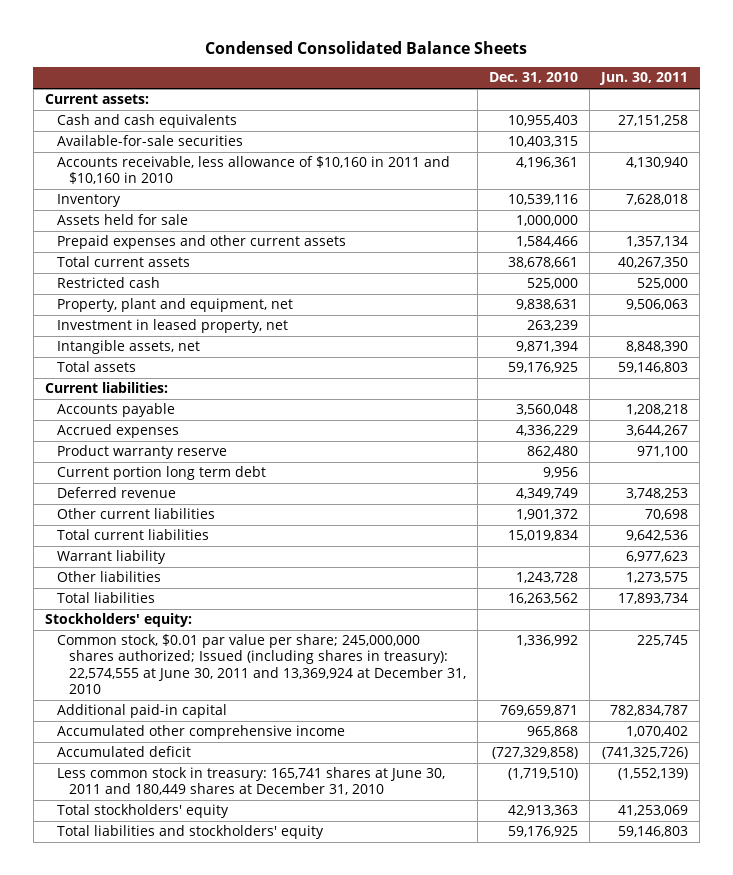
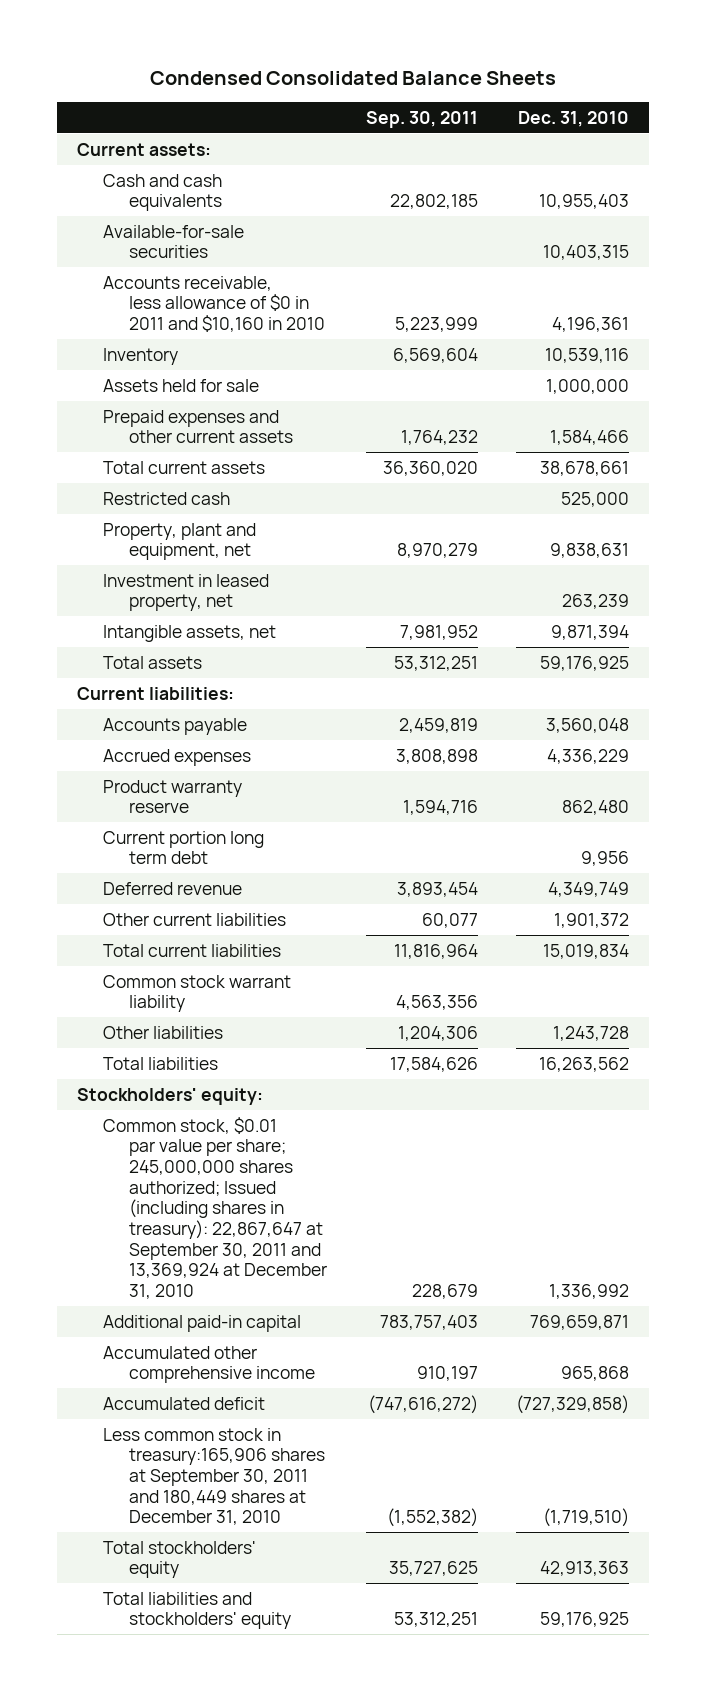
[599,72,689,86] Jun. 30, 2011 -> none
none -> [365,110,478,128] Sep. 30, 2011
[56,156,450,185] Accounts receivable, less allowance of $10,160 in 2011 and $10,160 in 2010 -> [102,275,326,333] Accounts receivable, less allowance of $0 in 2011 and $10,160 in 2010
[56,550,166,565] Warrant liability -> [102,974,291,1013] Common stock warrant liability
[56,634,466,694] Common stock, $0.01 par value per share; 245,000,000 shares authorized; Issued (including shares in treasury): 22,574,555 at June 30, 2011 and 13,369,924 at December 31, 2010 -> [102,1116,328,1299] Common stock, $0.01 par value per share; 245,000,000 shares authorized; Issued (including shares in treasury): 22,867,647 at September 30, 2011 and 13,369,924 at December 31, 2010
[56,767,445,796] Less common stock in treasury: 165,741 shares at June 30, 2011 and 180,449 shares at December 31, 2010 -> [102,1427,326,1526] Less common stock in treasury:165,906 shares at September 30, 2011 and 180,449 shares at December 31, 2010

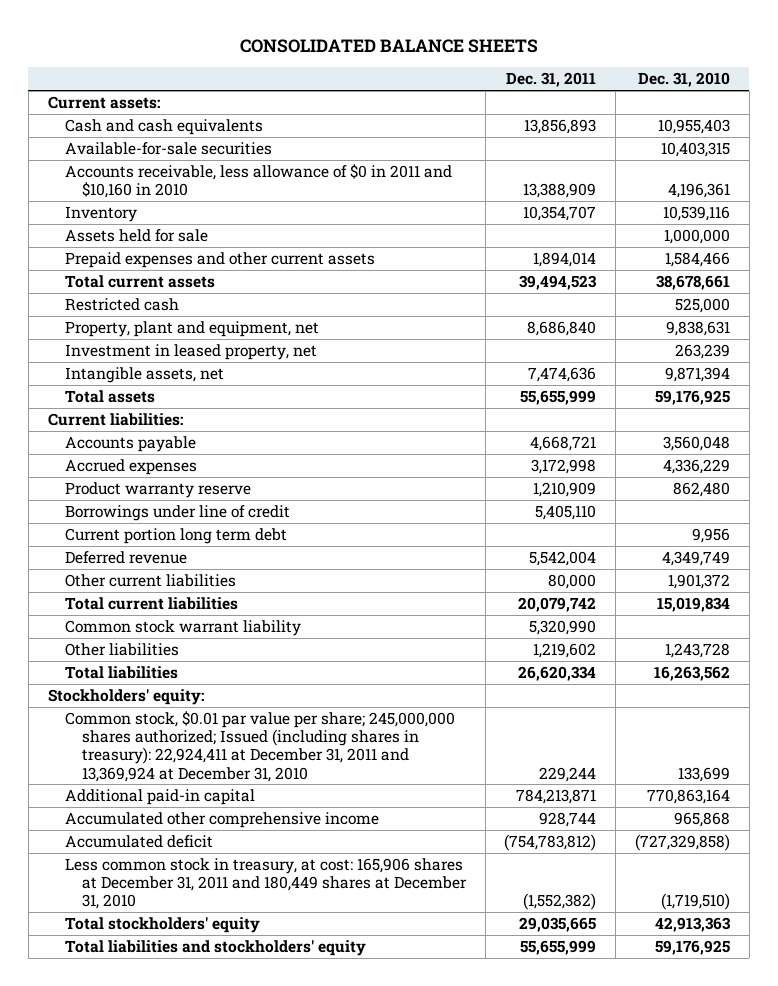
[150,70,557,85] Condensed Consolidated Balance Sheets -> [239,39,538,54] CONSOLIDATED BALANCE SHEETS
[365,110,478,128] Sep. 30, 2011 -> none
none -> [506,72,597,88] Dec. 31, 2011
none -> [64,504,290,521] Borrowings under line of credit
[102,1116,328,1299] Common stock, $0.01 par value per share; 245,000,000 shares authorized; Issued (including shares in treasury): 22,867,647 at September 30, 2011 and 13,369,924 at December 31, 2010 -> [64,710,455,782] Common stock, $0.01 par value per share; 245,000,000 shares authorized; Issued (including shares in treasury): 22,924,411 at December 31, 2011 and 13,369,924 at December 31, 2010
[549,1283,630,1299] 1,336,992 -> [677,766,730,782] 133,699
[530,1314,630,1330] 769,659,871 -> [646,788,730,804] 770,863,164
[102,1427,326,1526] Less common stock in treasury:165,906 shares at September 30, 2011 and 180,449 shares at December 31, 2010 -> [64,857,467,910] Less common stock in treasury, at cost: 165,906 shares at December 31, 2011 and 180,449 shares at December 31, 2010

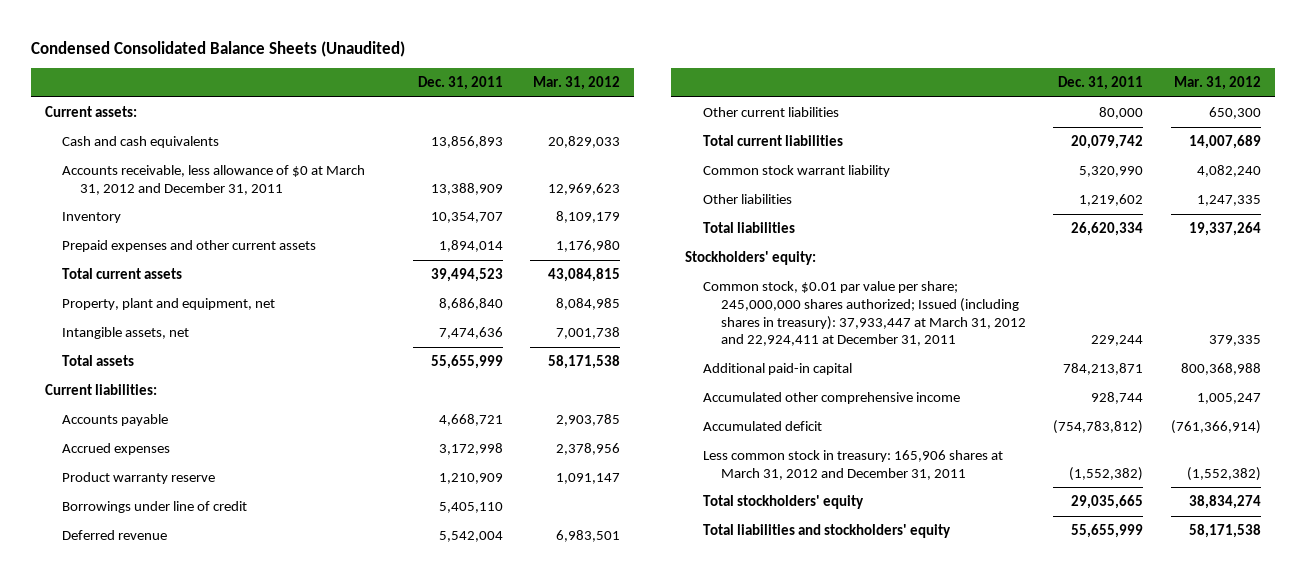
[239,39,538,54] CONSOLIDATED BALANCE SHEETS -> [30,40,405,57] Condensed Consolidated Balance Sheets (Unaudited)
[637,72,730,88] Dec. 31, 2010 -> none
none -> [533,76,621,91] Mar. 31, 2012
[64,141,272,155] Available-for-sale securities -> none
[64,163,452,199] Accounts receivable, less allowance of $0 in 2011 and $10,160 in 2010 -> [62,165,366,195] Accounts receivable, less allowance of $0 at March 31, 2012 and December 31, 2011
[64,228,208,242] Assets held for sale -> none
[64,297,179,311] Restricted cash -> none
[64,343,317,360] Investment in leased property, net -> none
[64,527,287,544] Current portion long term debt -> none
[64,710,455,782] Common stock, $0.01 par value per share; 245,000,000 shares authorized; Issued (including shares in treasury): 22,924,411 at December 31, 2011 and 13,369,924 at December 31, 2010 -> [702,281,1026,347] Common stock, $0.01 par value per share; 245,000,000 shares authorized; Issued (including shares in treasury): 37,933,447 at March 31, 2012 and 22,924,411 at December 31, 2011
[64,857,467,910] Less common stock in treasury, at cost: 165,906 shares at December 31, 2011 and 180,449 shares at December 31, 2010 -> [702,450,1003,480] Less common stock in treasury: 165,906 shares at March 31, 2012 and December 31, 2011

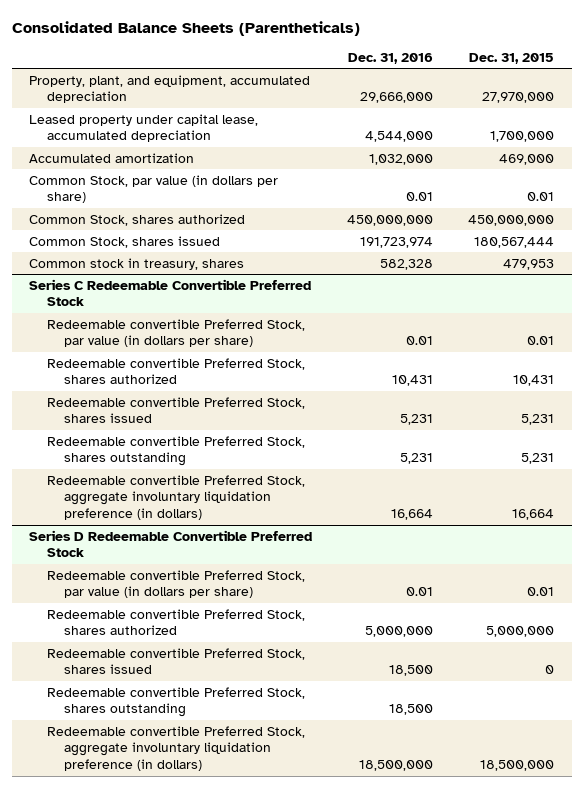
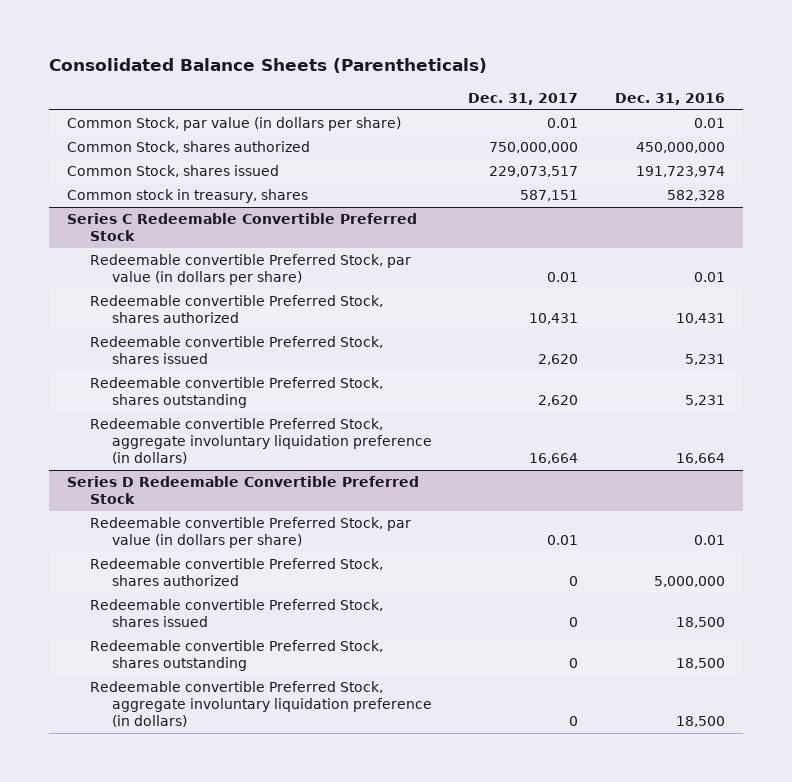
[469,52,555,64] Dec. 31, 2015 -> none
none -> [468,92,579,105] Dec. 31, 2017
[29,74,311,104] Property, plant, and equipment, accumulated depreciation -> none
[29,113,259,143] Leased property under capital lease, accumulated depreciation -> none
[29,152,195,163] Accumulated amortization -> none
[359,760,434,772] 18,500,000 -> [675,716,725,728] 18,500

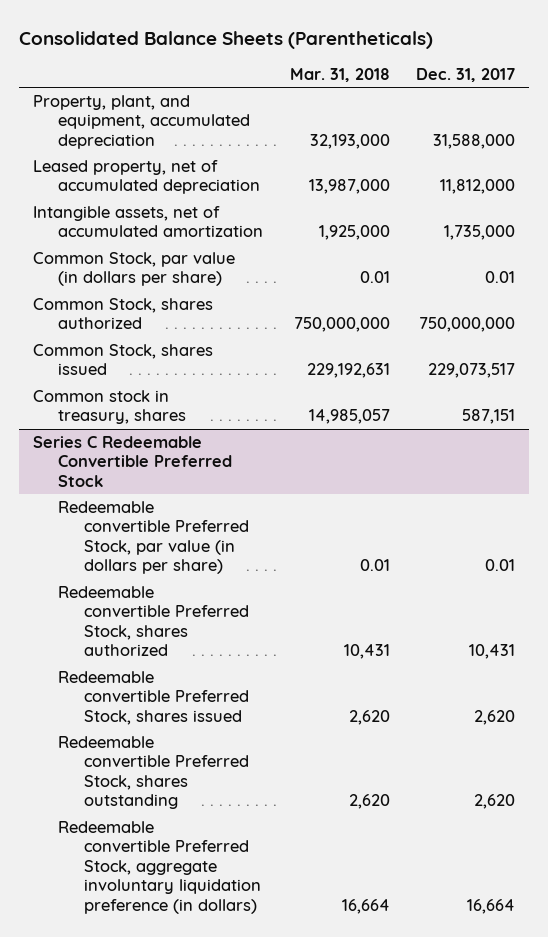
[614,92,725,105] Dec. 31, 2016 -> none
none -> [289,68,390,83] Mar. 31, 2018
none -> [32,94,251,149] Property, plant, and equipment, accumulated depreciation
none -> [32,159,261,195] Leased property, net of accumulated depreciation
none -> [32,205,264,238] Intangible assets, net of accumulated amortization
[67,476,420,505] Series D Redeemable Convertible Preferred Stock -> none
[89,517,411,549] Redeemable convertible Preferred Stock, par value (in dollars per share) -> none
[89,558,383,587] Redeemable convertible Preferred Stock, shares authorized -> none
[89,599,383,628] Redeemable convertible Preferred Stock, shares issued -> none
[89,640,383,672] Redeemable convertible Preferred Stock, shares outstanding -> none
[89,681,433,728] Redeemable convertible Preferred Stock, aggregate involuntary liquidation preference (in dollars) -> none

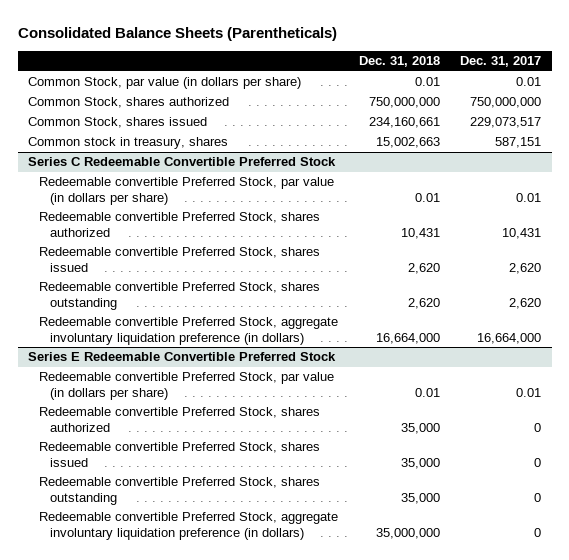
[289,68,390,83] Mar. 31, 2018 -> none
none -> [358,56,440,68] Dec. 31, 2018
[32,94,251,149] Property, plant, and equipment, accumulated depreciation -> none
[32,159,261,195] Leased property, net of accumulated depreciation -> none
[32,205,264,238] Intangible assets, net of accumulated amortization -> none
[467,898,516,914] 16,664 -> [477,332,542,344] 16,664,000
none -> [28,352,337,362] Series E Redeemable Convertible Preferred Stock
none -> [39,372,335,400] Redeemable convertible Preferred Stock, par value (in dollars per share)
none -> [39,407,321,432] Redeemable convertible Preferred Stock, shares authorized
none -> [39,442,321,467] Redeemable convertible Preferred Stock, shares issued
none -> [39,477,321,505] Redeemable convertible Preferred Stock, shares outstanding
none -> [39,512,339,540] Redeemable convertible Preferred Stock, aggregate involuntary liquidation preference (in dollars)

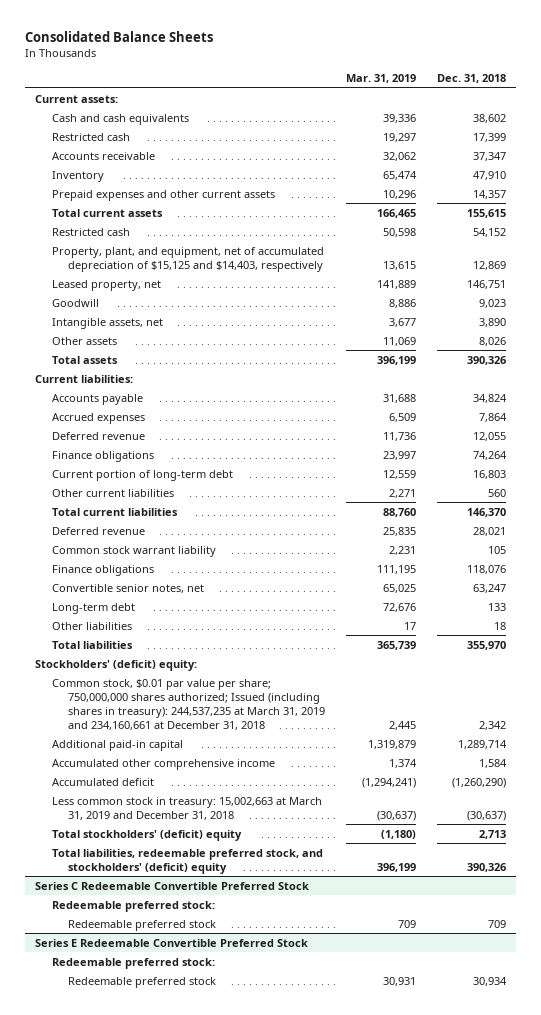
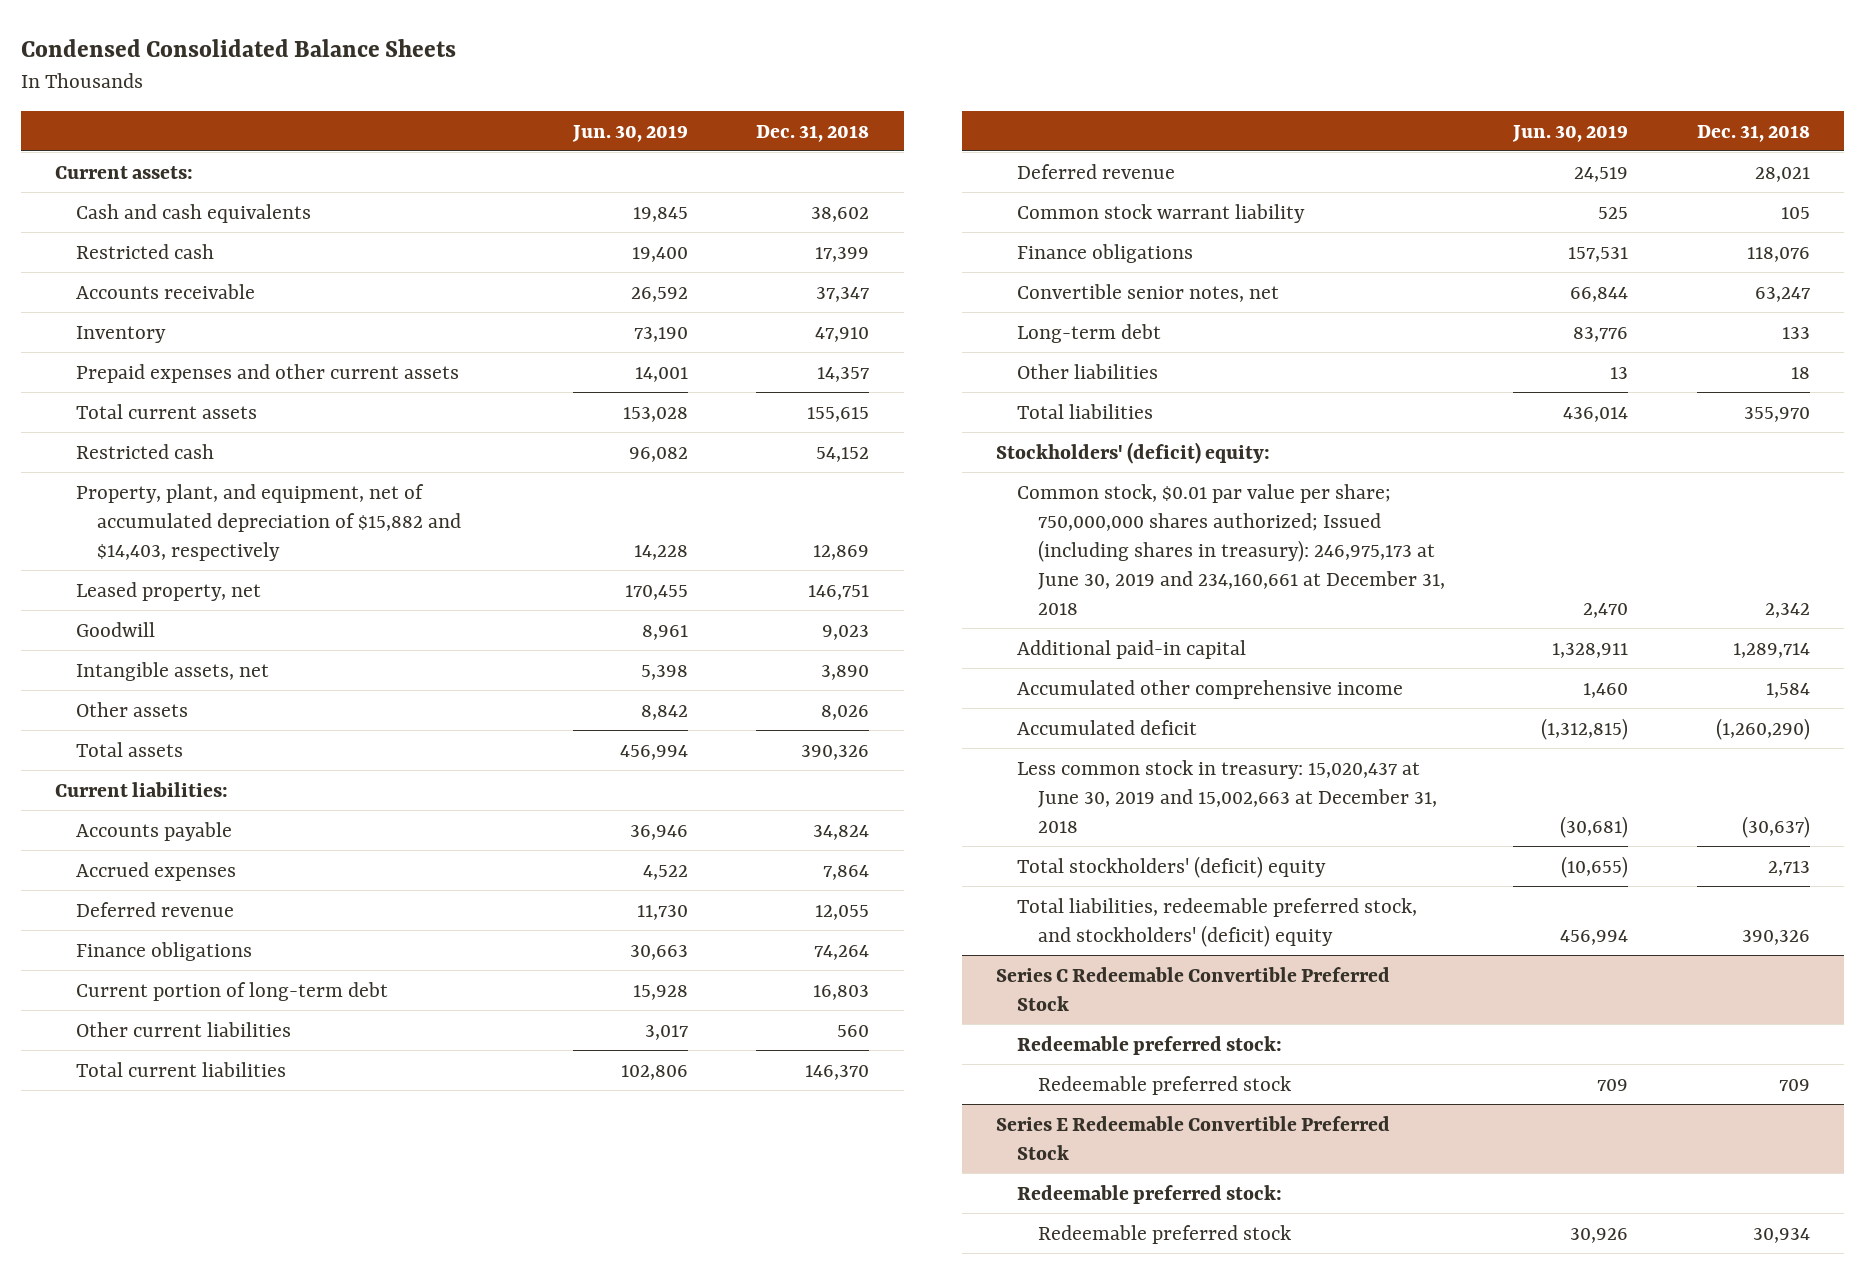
[24,31,213,43] Consolidated Balance Sheets -> [20,38,456,57] Condensed Consolidated Balance Sheets
[346,74,417,84] Mar. 31, 2019 -> none
none -> [571,124,688,142] Jun. 30, 2019
[51,246,324,272] Property, plant, and equipment, net of accumulated depreciation of $15,125 and $14,403, respectively -> [76,483,462,561] Property, plant, and equipment, net of accumulated depreciation of $15,882 and $14,403, respectively
[51,678,326,730] Common stock, $0.01 par value per share; 750,000,000 shares authorized; Issued (including shares in treasury): 244,537,235 at March 31, 2019 and 234,160,661 at December 31, 2018 -> [1016,483,1445,615] Common stock, $0.01 par value per share; 750,000,000 shares authorized; Issued (including shares in treasury): 246,975,173 at June 30, 2019 and 234,160,661 at December 31, 2018
[51,796,322,820] Less common stock in treasury: 15,002,663 at March 31, 2019 and December 31, 2018 -> [1016,759,1437,833] Less common stock in treasury: 15,020,437 at June 30, 2019 and 15,002,663 at December 31, 2018

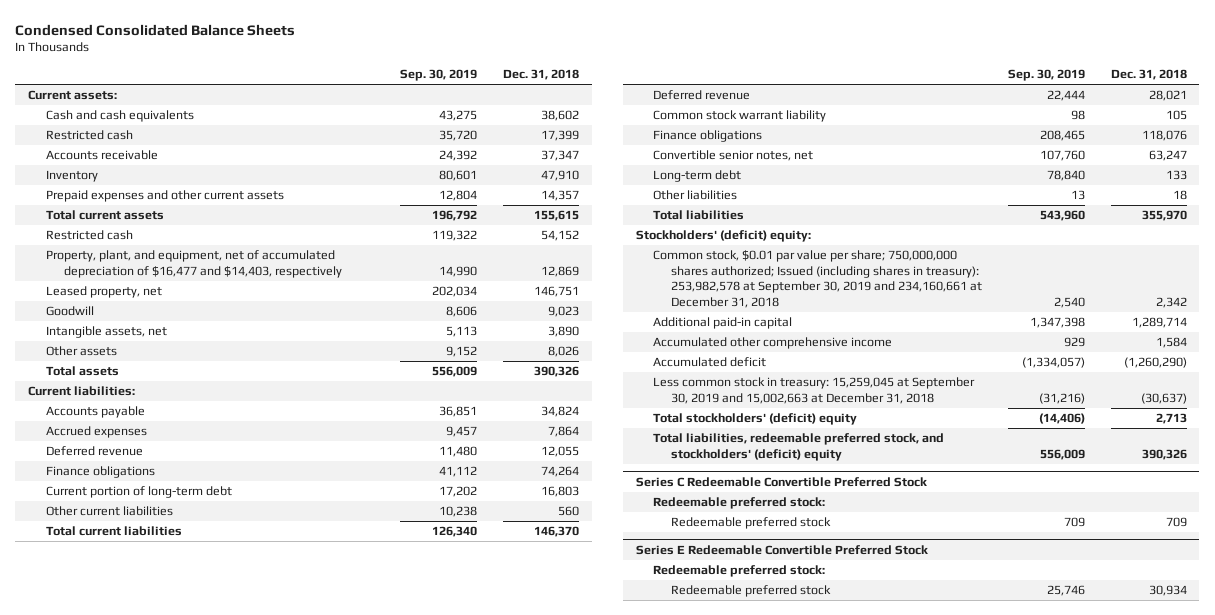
[571,124,688,142] Jun. 30, 2019 -> none
none -> [400,69,478,82] Sep. 30, 2019
[76,483,462,561] Property, plant, and equipment, net of accumulated depreciation of $15,882 and $14,403, respectively -> [45,250,342,278] Property, plant, and equipment, net of accumulated depreciation of $16,477 and $14,403, respectively
[1016,483,1445,615] Common stock, $0.01 par value per share; 750,000,000 shares authorized; Issued (including shares in treasury): 246,975,173 at June 30, 2019 and 234,160,661 at December 31, 2018 -> [653,250,983,308] Common stock, $0.01 par value per share; 750,000,000 shares authorized; Issued (including shares in treasury): 253,982,578 at September 30, 2019 and 234,160,661 at December 31, 2018
[1016,759,1437,833] Less common stock in treasury: 15,020,437 at June 30, 2019 and 15,002,663 at December 31, 2018 -> [653,377,976,404] Less common stock in treasury: 15,259,045 at September 30, 2019 and 15,002,663 at December 31, 2018

